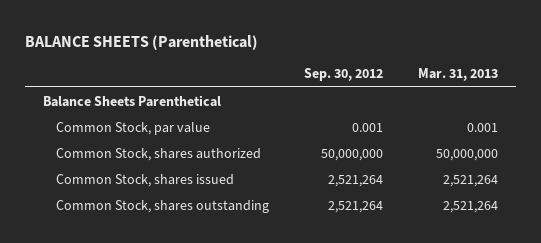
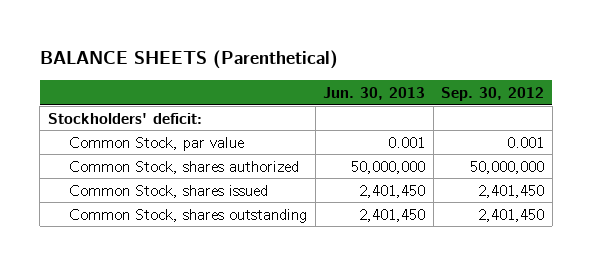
[418,68,499,82] Mar. 31, 2013 -> none
none -> [323,86,426,100] Jun. 30, 2013
[42,94,221,107] Balance Sheets Parenthetical -> none
none -> [47,112,202,124] Stockholders' deficit:
[328,174,384,187] 2,521,264 -> [478,184,545,198] 2,401,450
[328,200,384,213] 2,521,264 -> [478,208,545,222] 2,401,450

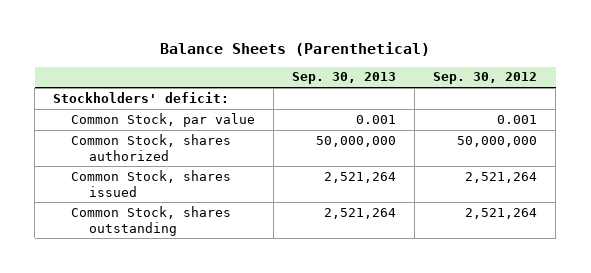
[39,50,338,70] BALANCE SHEETS (Parenthetical) -> [160,42,431,57] Balance Sheets (Parenthetical)
[323,86,426,100] Jun. 30, 2013 -> none
none -> [292,72,397,85] Sep. 30, 2013
[478,184,545,198] 2,401,450 -> [465,171,538,183] 2,521,264
[478,208,545,222] 2,401,450 -> [465,207,538,219] 2,521,264

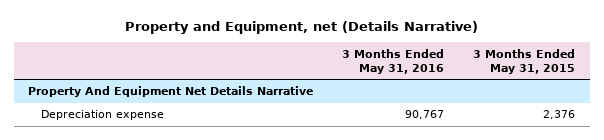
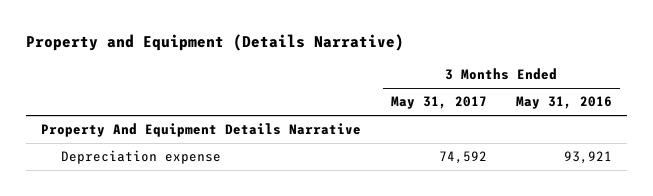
[124,21,478,35] Property and Equipment, net (Details Narrative) -> [26,34,405,52] Property and Equipment (Details Narrative)
[473,48,576,75] 3 Months Ended May 31, 2015 -> none
none -> [390,96,487,110] May 31, 2017
[28,86,314,98] Property And Equipment Net Details Narrative -> [41,123,362,138] Property And Equipment Details Narrative
[405,110,445,120] 90,767 -> [564,151,613,165] 93,921

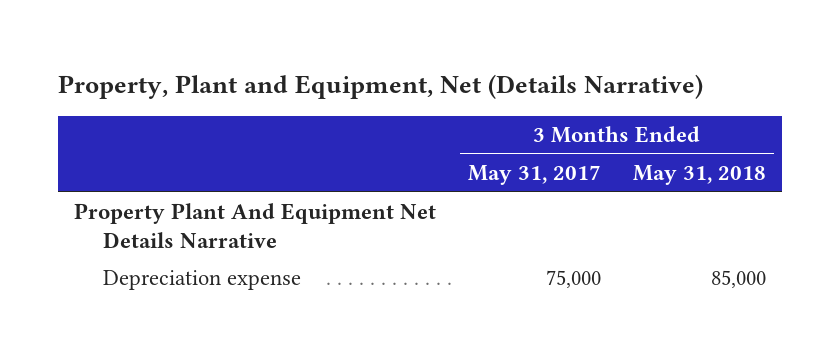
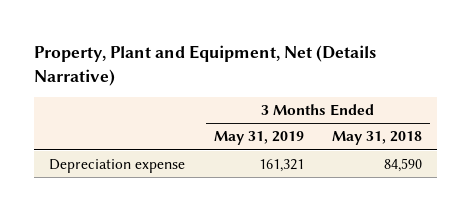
[468,165,602,186] May 31, 2017 -> none
none -> [213,131,304,146] May 31, 2019
[73,203,436,248] Property Plant And Equipment Net Details Narrative -> none
[711,270,767,289] 85,000 -> [384,158,423,173] 84,590

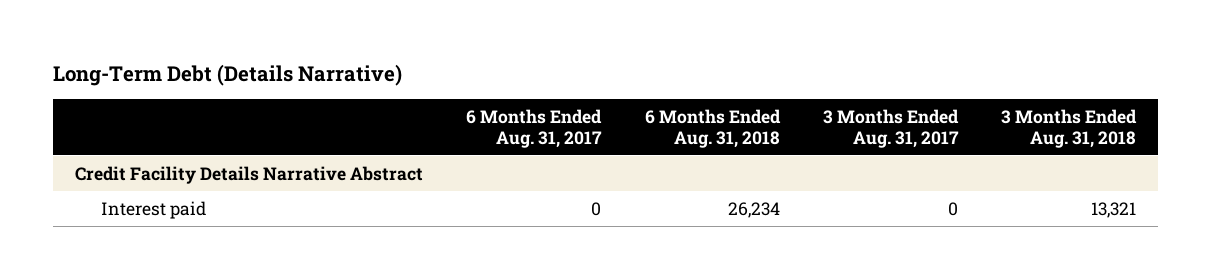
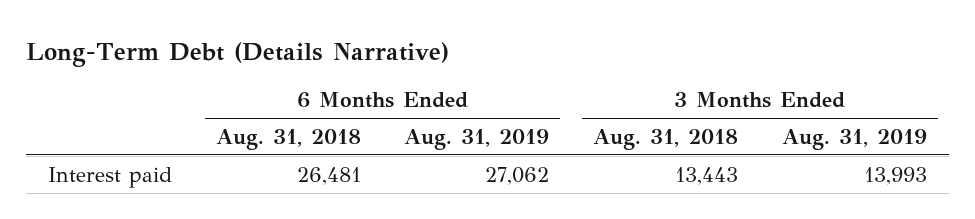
[466,108,603,148] 6 Months Ended Aug. 31, 2017 -> none
[823,108,960,148] 3 Months Ended Aug. 31, 2017 -> none
none -> [404,128,550,150] Aug. 31, 2019
none -> [781,128,927,150] Aug. 31, 2019
[75,165,424,184] Credit Facility Details Narrative Abstract -> none
[727,201,780,218] 26,234 -> [296,166,361,185] 26,481
[1091,201,1137,218] 13,321 -> [675,166,739,185] 13,443

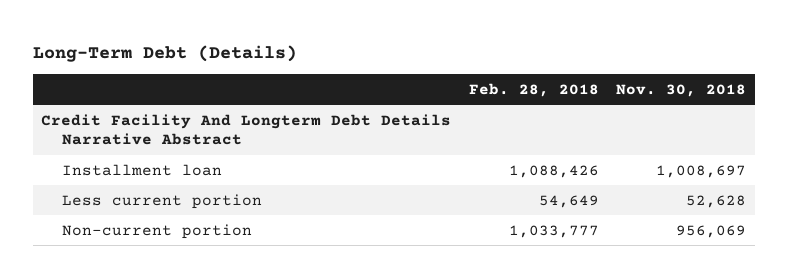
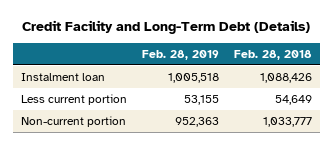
[32,44,297,62] Long-Term Debt (Details) -> [22,20,311,35] Credit Facility and Long-Term Debt (Details)
[615,83,746,97] Nov. 30, 2018 -> none
none -> [141,49,219,60] Feb. 28, 2019
[41,113,452,146] Credit Facility And Longterm Debt Details Narrative Abstract -> none
[62,163,223,176] Installment loan -> [20,73,105,82] Instalment loan

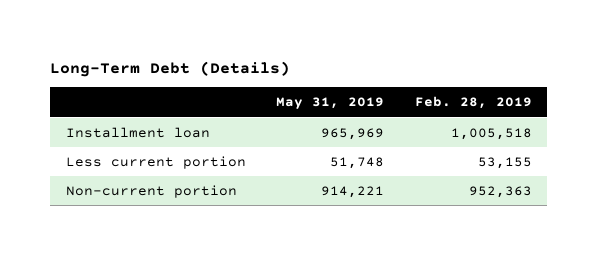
[22,20,311,35] Credit Facility and Long-Term Debt (Details) -> [50,60,291,77] Long-Term Debt (Details)
[234,49,313,60] Feb. 28, 2018 -> none
none -> [276,97,385,110] May 31, 2019
[20,73,105,82] Instalment loan -> [65,126,210,138] Installment loan

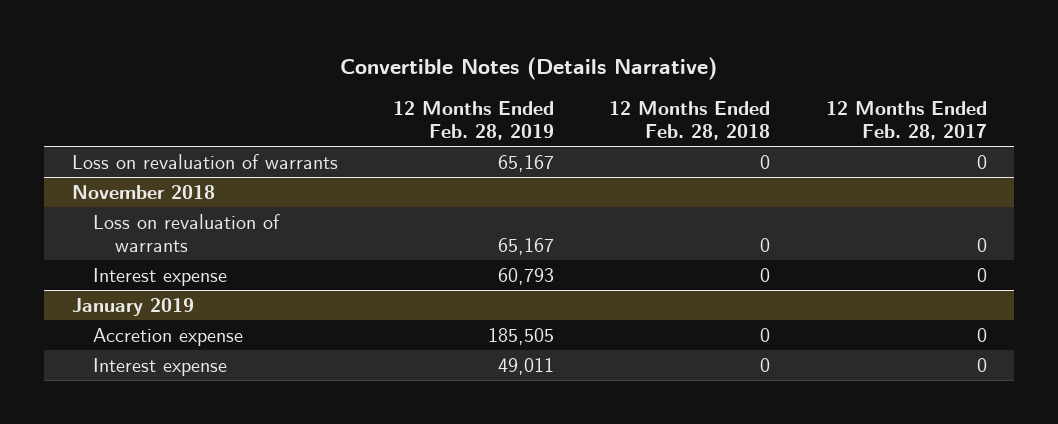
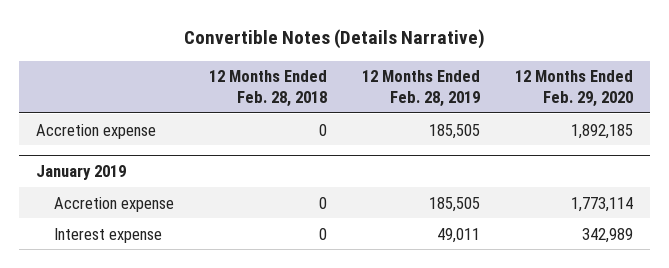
[825,100,987,141] 12 Months Ended Feb. 28, 2017 -> none
none -> [514,70,633,107] 12 Months Ended Feb. 29, 2020
[71,153,338,169] Loss on revaluation of warrants -> none
[71,184,215,199] November 2018 -> none
[93,213,281,252] Loss on revaluation of warrants -> none
[93,267,228,286] Interest expense -> none
none -> [36,123,157,139] Accretion expense

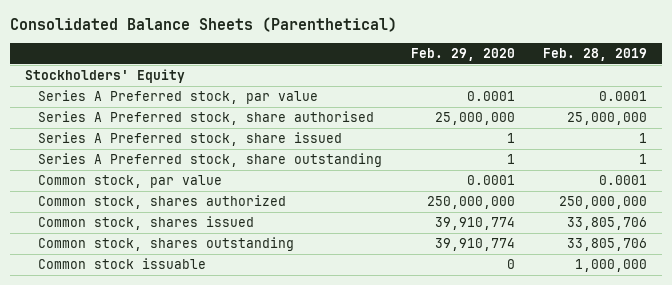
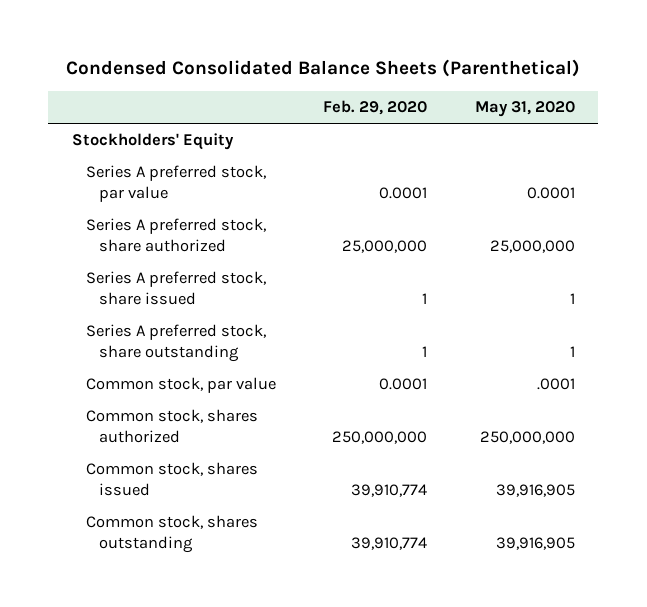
[10,17,398,33] Consolidated Balance Sheets (Parenthetical) -> [66,59,581,78] Condensed Consolidated Balance Sheets (Parenthetical)
[543,48,648,62] Feb. 28, 2019 -> none
none -> [474,101,575,118] May 31, 2020
[38,90,319,105] Series A Preferred stock, par value -> [85,165,266,203] Series A preferred stock, par value
[38,111,375,126] Series A Preferred stock, share authorised -> [85,218,266,253] Series A preferred stock, share authorized
[38,132,343,147] Series A Preferred stock, share issued -> [85,271,266,306] Series A preferred stock, share issued
[38,153,383,168] Series A Preferred stock, share outstanding -> [85,324,266,363] Series A preferred stock, share outstanding
[38,258,207,270] Common stock issuable -> none

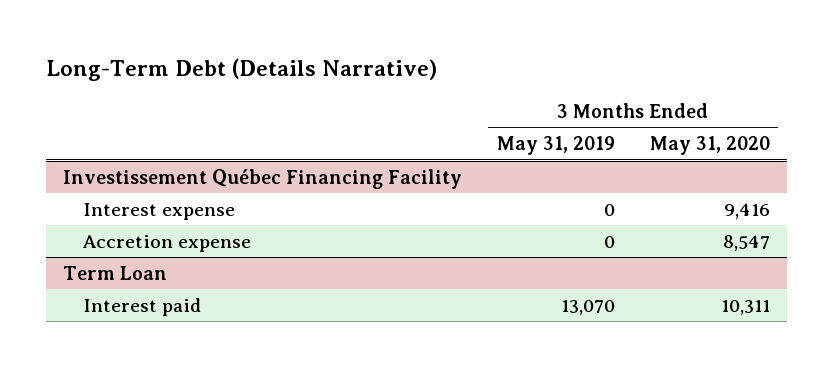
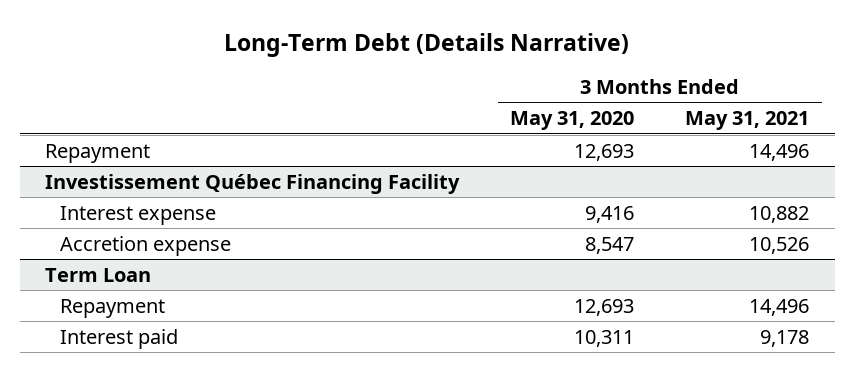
[496,136,615,156] May 31, 2019 -> none
none -> [685,111,810,131] May 31, 2021
none -> [45,143,151,163] Repayment
none -> [60,298,166,318] Repayment

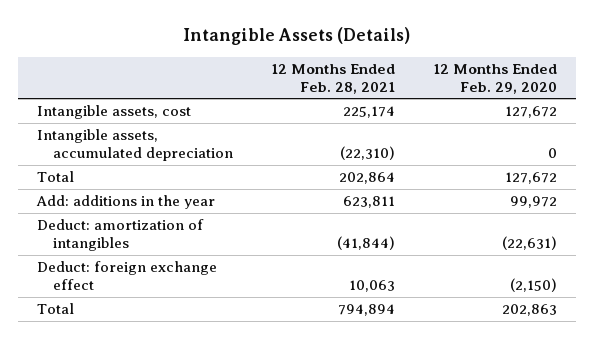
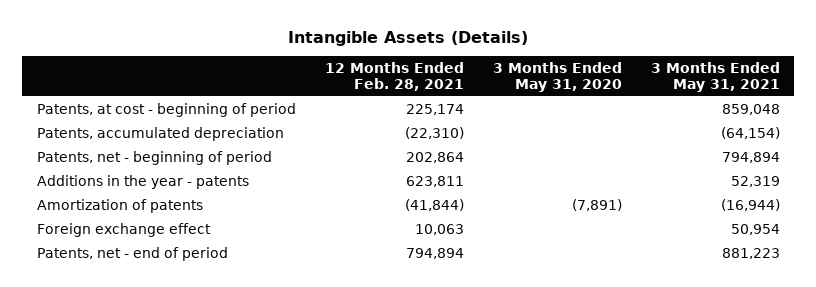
[433,63,558,94] 12 Months Ended Feb. 29, 2020 -> none
none -> [492,61,622,92] 3 Months Ended May 31, 2020
none -> [650,61,780,92] 3 Months Ended May 31, 2021
[37,105,192,120] Intangible assets, cost -> [36,102,296,117] Patents, at cost - beginning of period
[37,129,234,161] Intangible assets, accumulated depreciation -> [36,126,284,141] Patents, accumulated depreciation
[37,171,75,183] Total -> [36,150,272,165] Patents, net - beginning of period
[36,195,216,210] Add: additions in the year -> [36,174,249,189] Additions in the year - patents
[37,219,205,251] Deduct: amortization of intangibles -> [36,198,203,213] Amortization of patents
[37,261,218,290] Deduct: foreign exchange effect -> [36,222,211,237] Foreign exchange effect
[37,303,75,315] Total -> [36,246,228,261] Patents, net - end of period

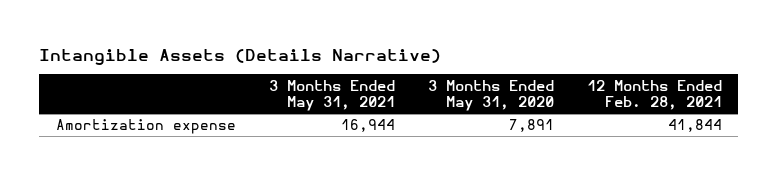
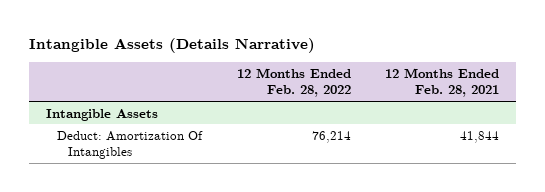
[268,79,395,112] 3 Months Ended May 31, 2021 -> none
[427,79,554,112] 3 Months Ended May 31, 2020 -> none
none -> [236,68,351,98] 12 Months Ended Feb. 28, 2022
none -> [46,108,159,121] Intangible Assets
[55,119,236,135] Amortization expense -> [57,130,204,159] Deduct: Amortization Of Intangibles

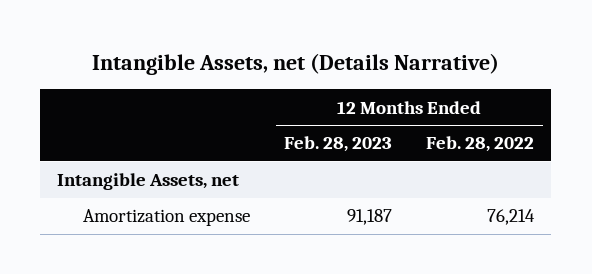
[28,38,315,54] Intangible Assets (Details Narrative) -> [91,53,499,76] Intangible Assets, net (Details Narrative)
[384,68,499,98] 12 Months Ended Feb. 28, 2021 -> none
none -> [284,136,393,153] Feb. 28, 2023
[46,108,159,121] Intangible Assets -> [57,173,240,191] Intangible Assets, net
[57,130,204,159] Deduct: Amortization Of Intangibles -> [83,209,251,227] Amortization expense

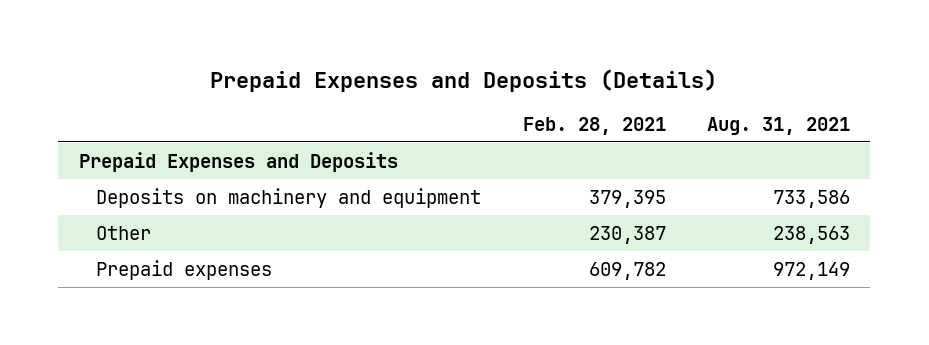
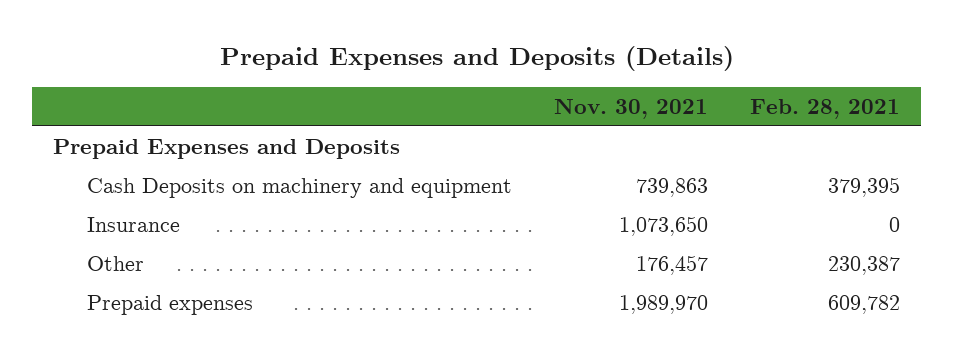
[706,116,850,135] Aug. 31, 2021 -> none
none -> [553,98,708,119] Nov. 30, 2021
[96,187,482,208] Deposits on machinery and equipment -> [86,177,512,198] Cash Deposits on machinery and equipment
none -> [86,216,180,232] Insurance

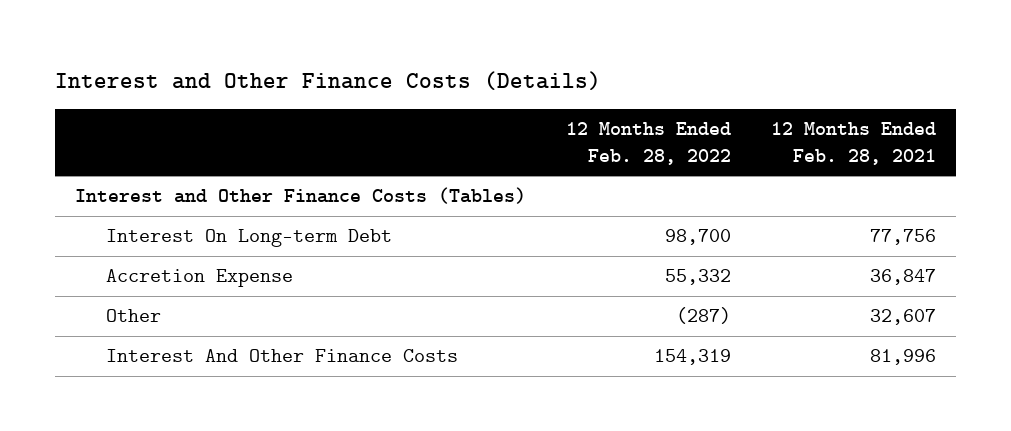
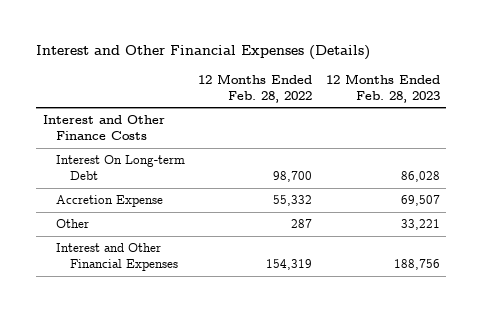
[55,70,602,90] Interest and Other Finance Costs (Details) -> [36,45,371,61] Interest and Other Financial Expenses (Details)
[771,122,937,165] 12 Months Ended Feb. 28, 2021 -> none
none -> [325,73,440,103] 12 Months Ended Feb. 28, 2023
[75,187,527,205] Interest and Other Finance Costs (Tables) -> [42,115,165,141] Interest and Other Finance Costs
[676,307,732,325] (287) -> [291,219,313,229] 287
[106,349,459,363] Interest And Other Finance Costs -> [56,243,178,272] Interest and Other Financial Expenses

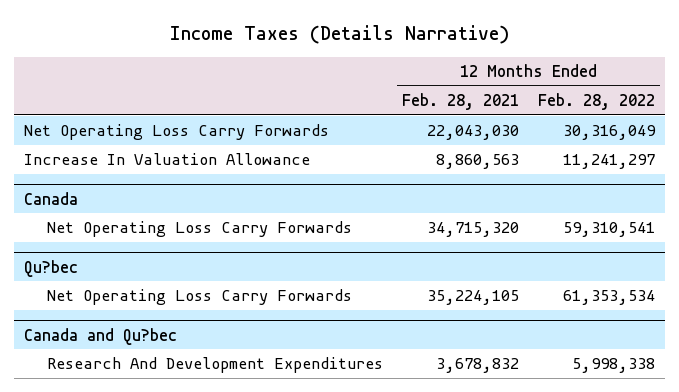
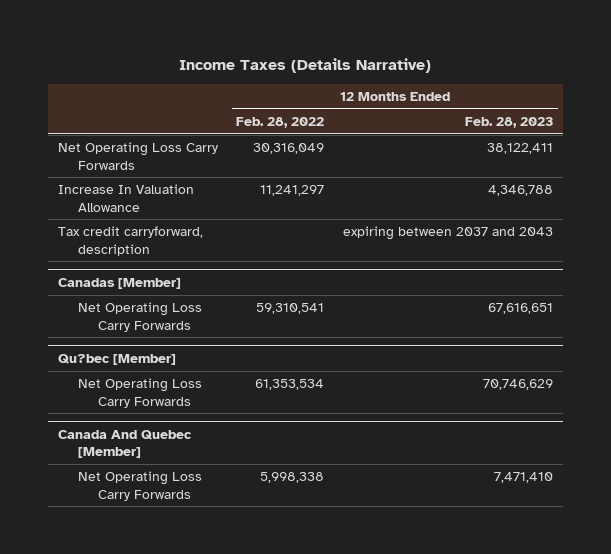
[402,92,520,110] Feb. 28, 2021 -> none
none -> [465,117,554,129] Feb. 28, 2023
none -> [57,226,203,256] Tax credit carryforward, description
[23,191,78,205] Canada -> [57,277,181,289] Canadas [Member]
[23,259,78,277] Qu?bec -> [57,353,176,365] Qu?bec [Member]
[23,327,177,345] Canada and Qu?bec -> [57,429,192,459] Canada And Quebec [Member]
[47,357,384,374] Research And Development Expenditures -> [77,471,202,501] Net Operating Loss Carry Forwards

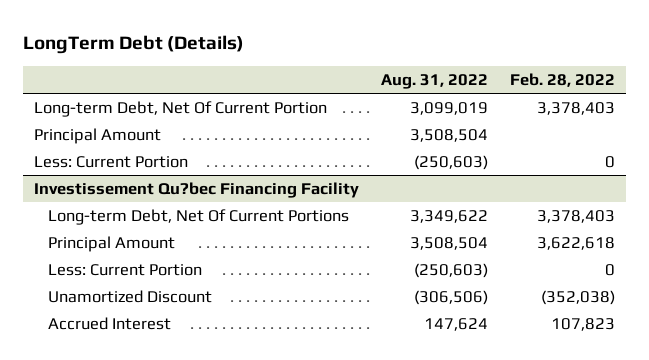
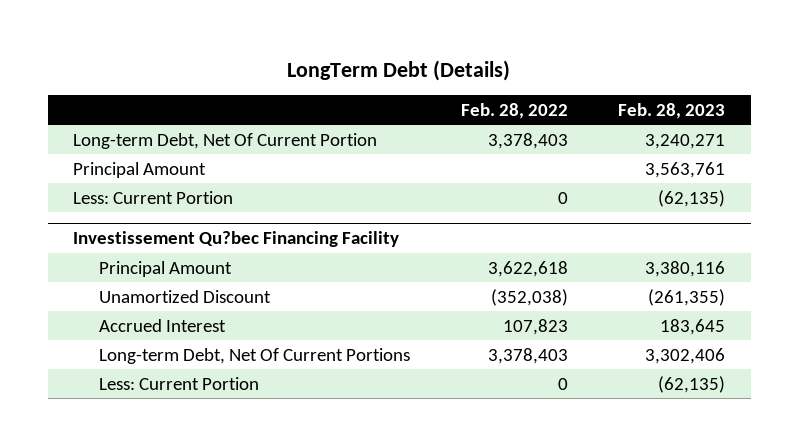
[381,73,489,89] Aug. 31, 2022 -> none
none -> [618,102,726,119] Feb. 28, 2023
[48,208,350,225] Long-term Debt, Net Of Current Portions -> [98,347,410,364] Long-term Debt, Net Of Current Portions
[48,263,203,276] Less: Current Portion -> [98,376,259,390] Less: Current Portion

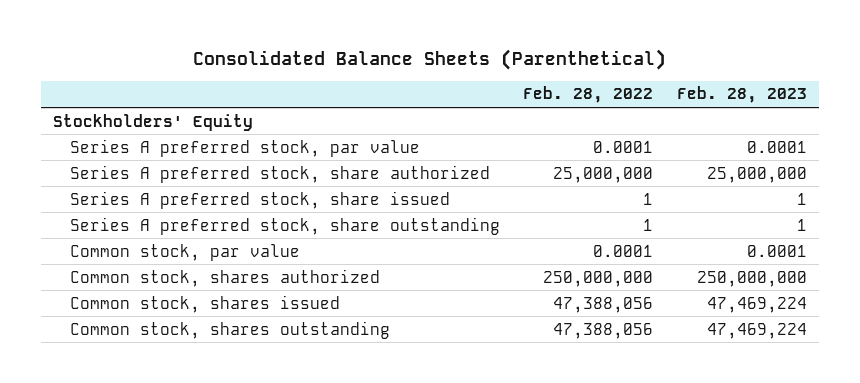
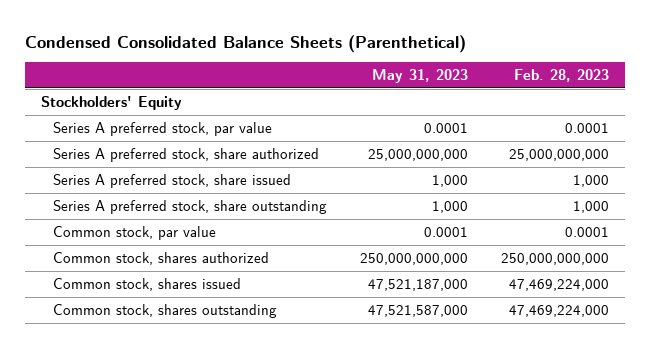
[192,49,666,71] Consolidated Balance Sheets (Parenthetical) -> [25,34,467,53] Condensed Consolidated Balance Sheets (Parenthetical)
[523,86,654,104] Feb. 28, 2022 -> none
none -> [371,68,468,83] May 31, 2023
[706,166,807,183] 25,000,000 -> [508,148,609,161] 25,000,000,000
[796,192,807,205] 1 -> [572,174,609,187] 1,000
[796,218,807,231] 1 -> [572,200,609,213] 1,000
[696,270,807,287] 250,000,000 -> [500,252,609,265] 250,000,000,000
[706,296,807,313] 47,469,224 -> [508,278,609,291] 47,469,224,000
[706,322,807,339] 47,469,224 -> [508,304,609,317] 47,469,224,000

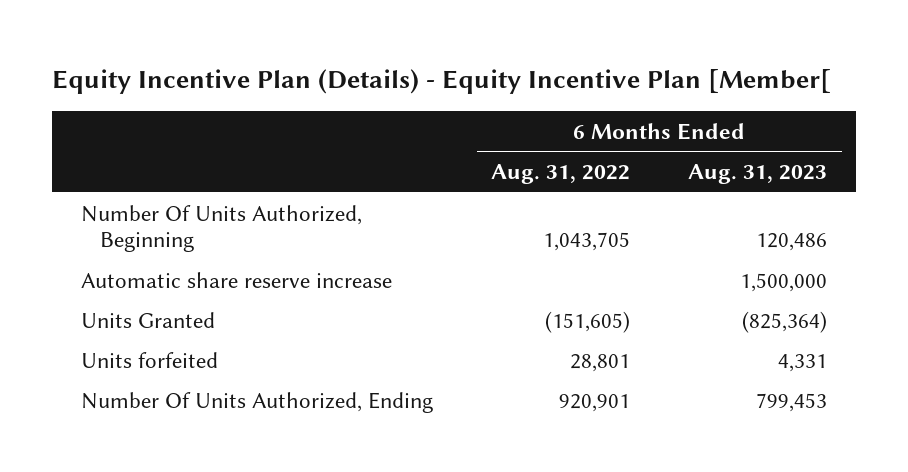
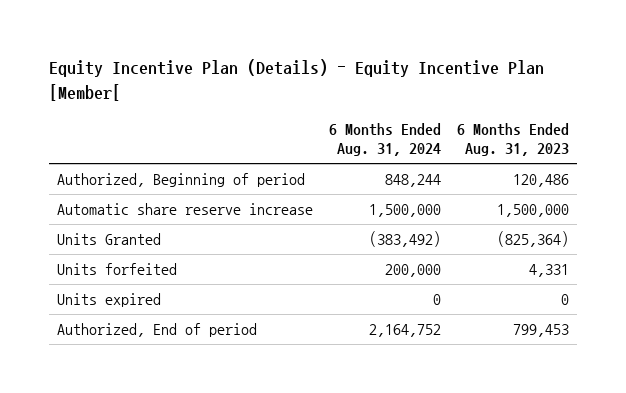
[491,163,631,184] Aug. 31, 2022 -> none
none -> [329,122,442,157] 6 Months Ended Aug. 31, 2024
[81,204,363,253] Number Of Units Authorized, Beginning -> [56,173,305,188] Authorized, Beginning of period
none -> [56,293,161,308] Units expired
[81,391,434,413] Number Of Units Authorized, Ending -> [56,323,257,338] Authorized, End of period

